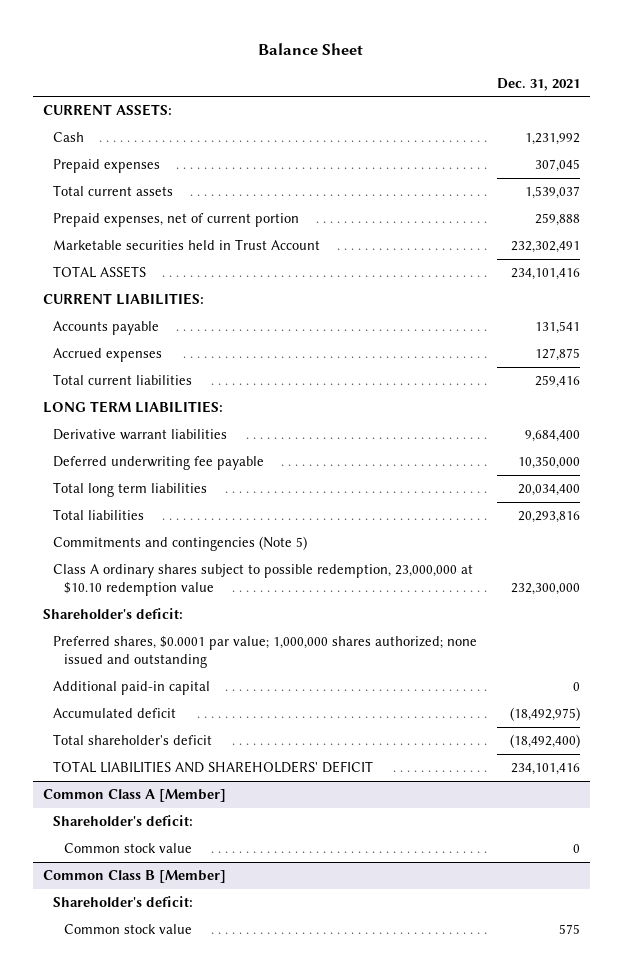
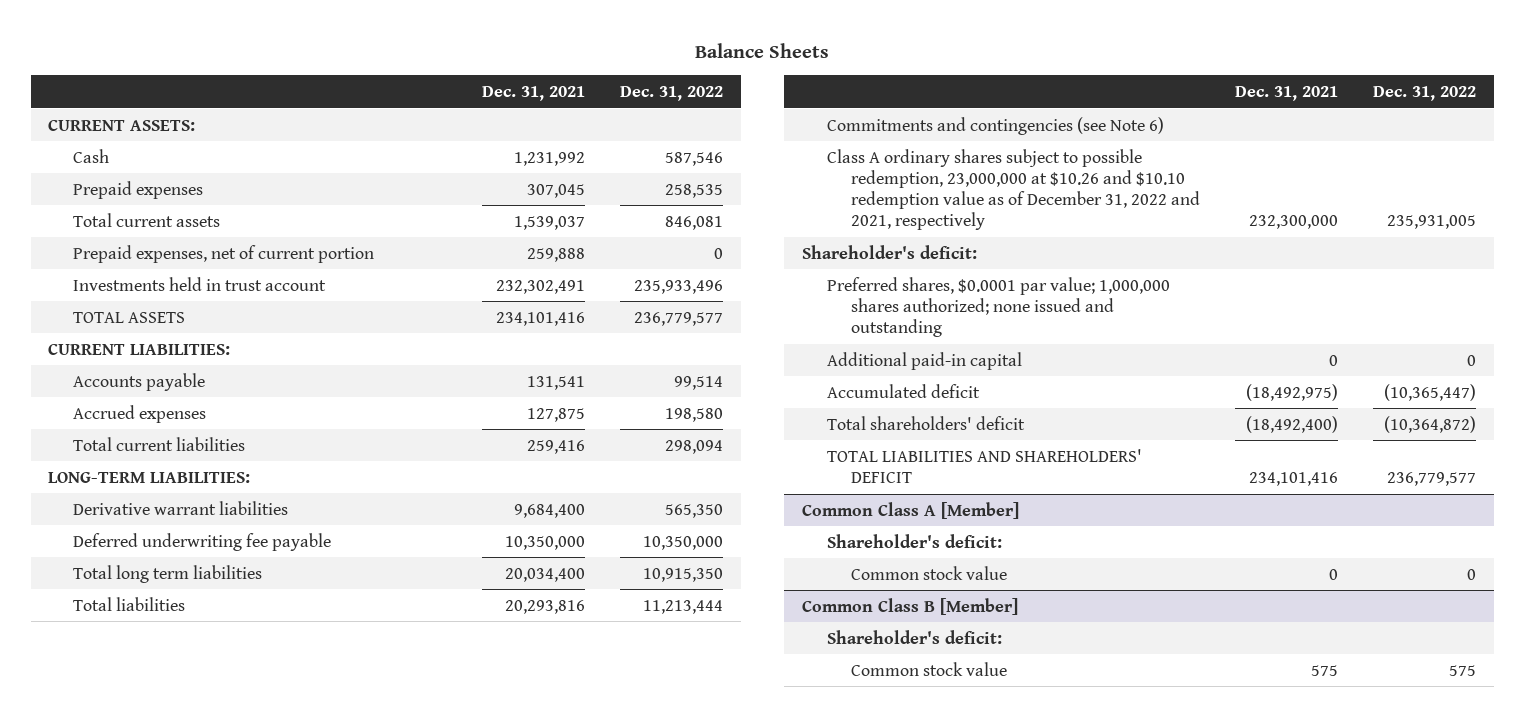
[258,43,364,56] Balance Sheet -> [695,42,830,58] Balance Sheets
none -> [620,85,724,101] Dec. 31, 2022
[53,238,321,250] Marketable securities held in Trust Account -> [73,276,327,291] Investments held in trust account
[42,400,223,413] LONG TERM LIABILITIES: -> [48,471,251,483] LONG-TERM LIABILITIES:
[53,535,308,551] Commitments and contingencies (Note 5) -> [826,116,1164,135] Commitments and contingencies (see Note 6)
[53,563,474,597] Class A ordinary shares subject to possible redemption, 23,000,000 at $10.10 redemption value -> [826,148,1201,231] Class A ordinary shares subject to possible redemption, 23,000,000 at $10.26 and $10.10 redemption value as of December 31, 2022 and 2021, respectively
[53,733,213,745] Total shareholder's deficit -> [826,415,1025,430] Total shareholders' deficit

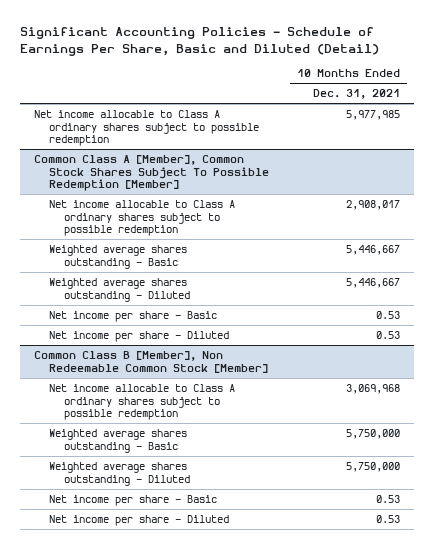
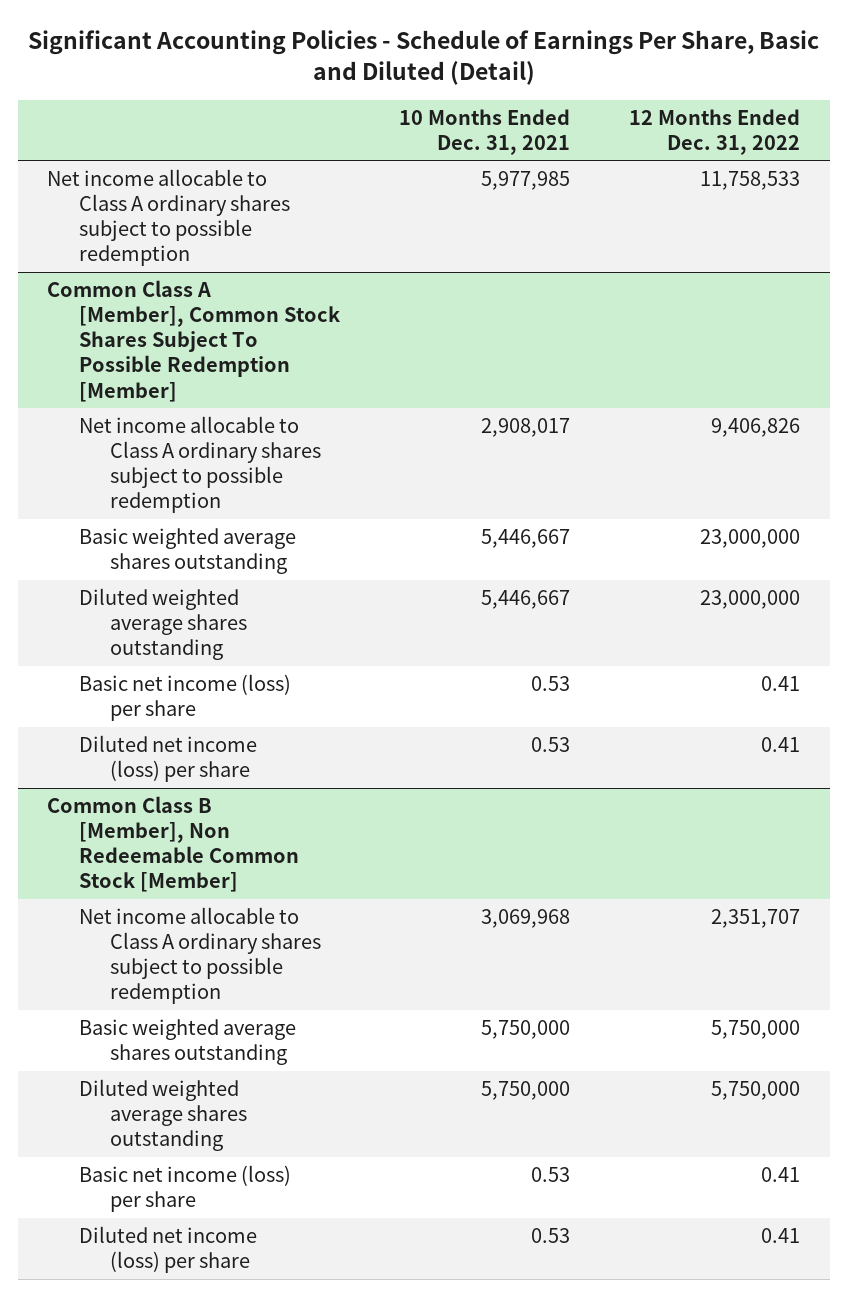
none -> [629,108,801,156] 12 Months Ended Dec. 31, 2022
[49,244,188,269] Weighted average shares outstanding - Basic -> [78,527,296,575] Basic weighted average shares outstanding
[49,277,191,302] Weighted average shares outstanding - Diluted -> [78,587,248,661] Diluted weighted average shares outstanding
[49,310,218,322] Net income per share - Basic -> [78,673,291,722] Basic net income (loss) per share
[49,330,230,342] Net income per share - Diluted -> [78,734,257,783] Diluted net income (loss) per share
[49,428,188,453] Weighted average shares outstanding - Basic -> [78,1018,296,1066] Basic weighted average shares outstanding
[49,461,191,486] Weighted average shares outstanding - Diluted -> [78,1078,248,1152] Diluted weighted average shares outstanding
[49,494,218,506] Net income per share - Basic -> [78,1164,291,1213] Basic net income (loss) per share
[49,514,230,526] Net income per share - Diluted -> [78,1225,257,1274] Diluted net income (loss) per share

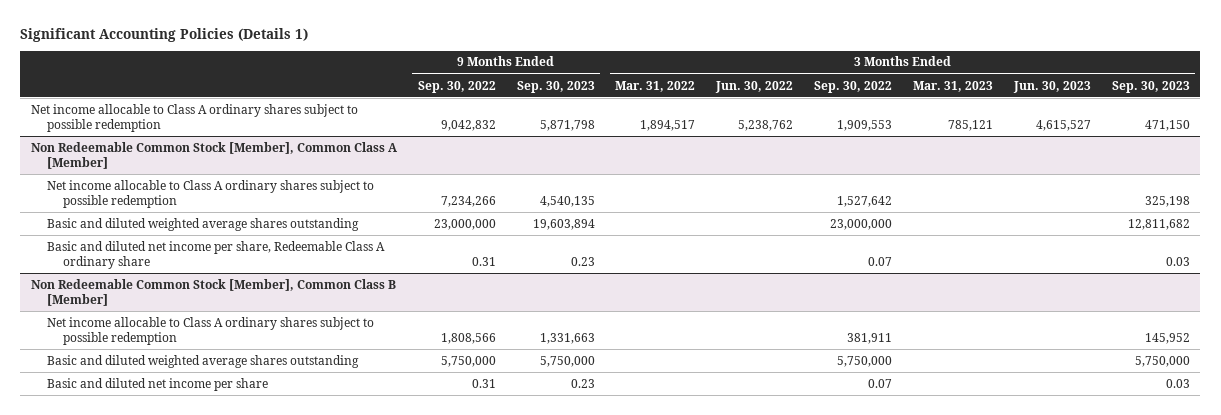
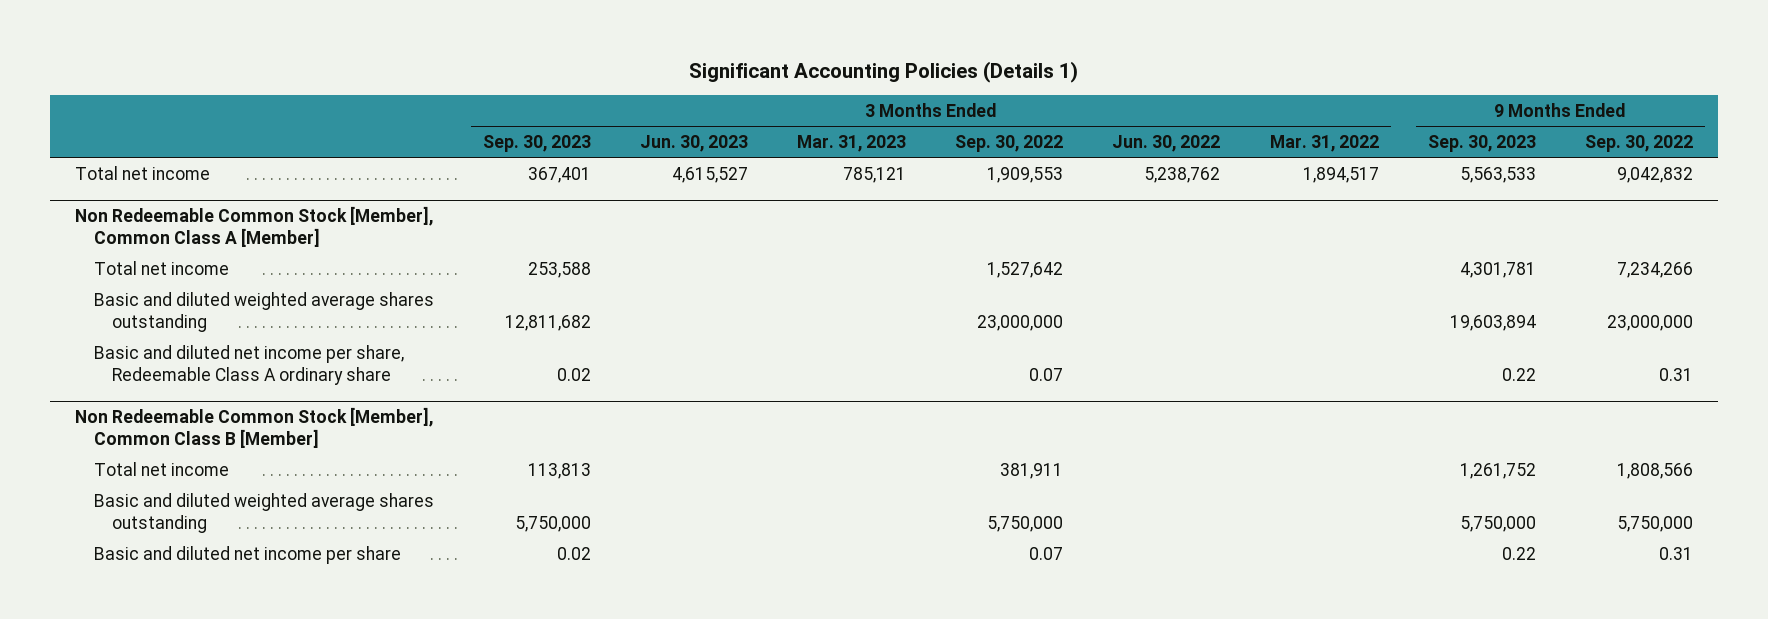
[30,103,358,132] Net income allocable to Class A ordinary shares subject to possible redemption -> none
none -> [74,165,210,180] Total net income
[46,179,374,208] Net income allocable to Class A ordinary shares subject to possible redemption -> none
none -> [93,260,229,275] Total net income
[570,256,595,266] 0.23 -> [1501,368,1536,382] 0.22
[1165,256,1190,266] 0.03 -> [556,368,591,382] 0.02
[46,316,374,345] Net income allocable to Class A ordinary shares subject to possible redemption -> none
none -> [93,461,229,476] Total net income
[570,378,595,388] 0.23 -> [1501,546,1536,560] 0.22
[1165,378,1190,388] 0.03 -> [556,546,591,560] 0.02

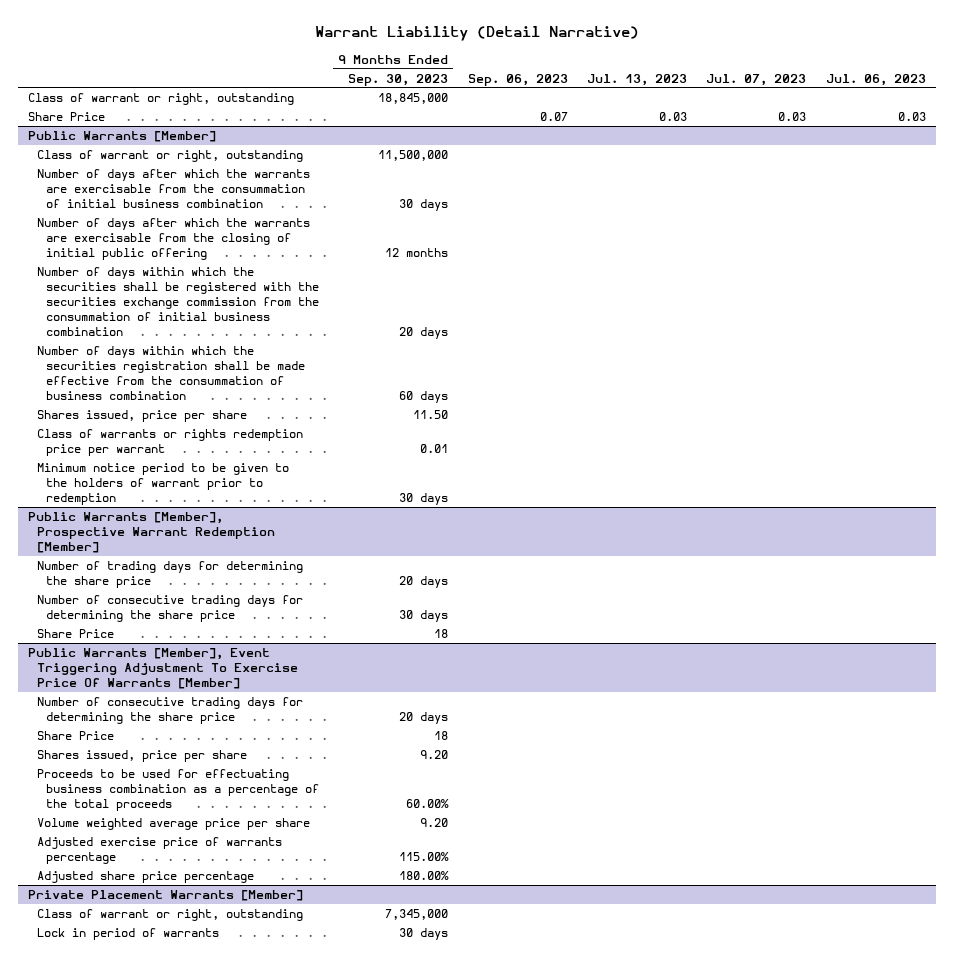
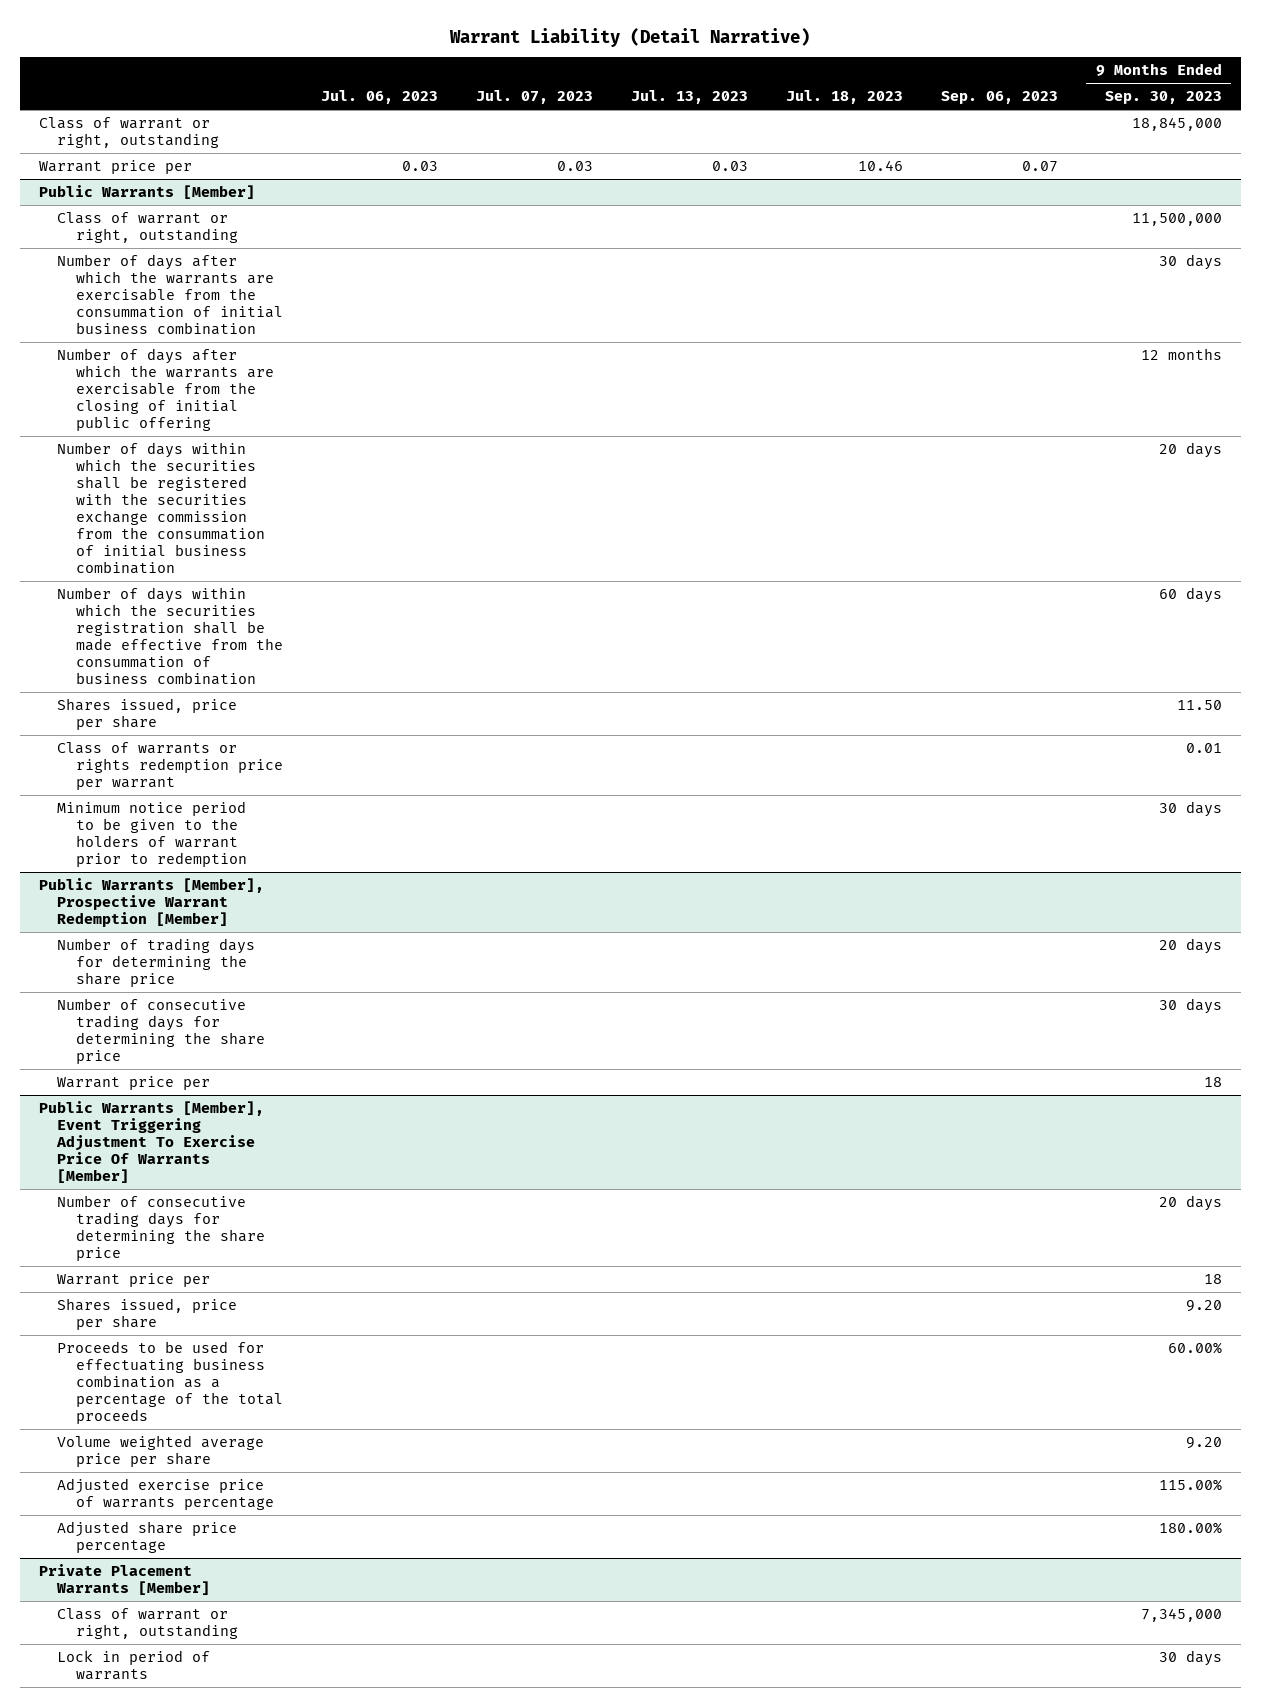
none -> [785,90,903,105] Jul. 18, 2023
[27,112,105,122] Share Price -> [38,160,192,175] Warrant price per
[36,629,114,639] Share Price -> [57,1076,211,1091] Warrant price per
[36,731,114,741] Share Price -> [57,1273,211,1288] Warrant price per

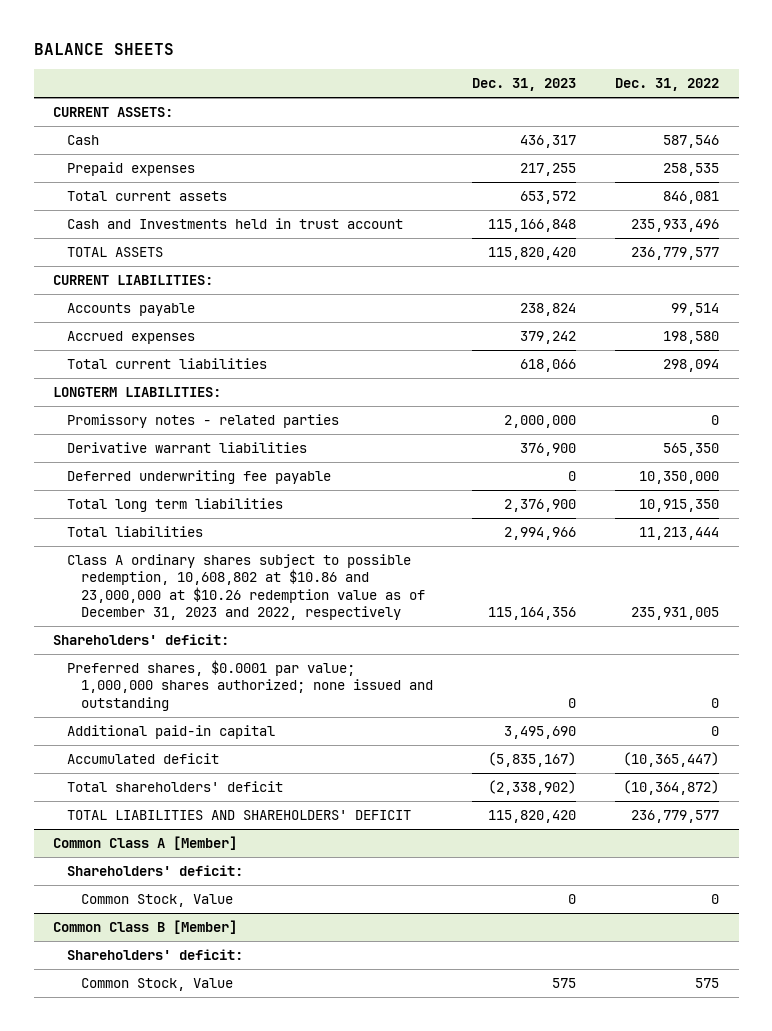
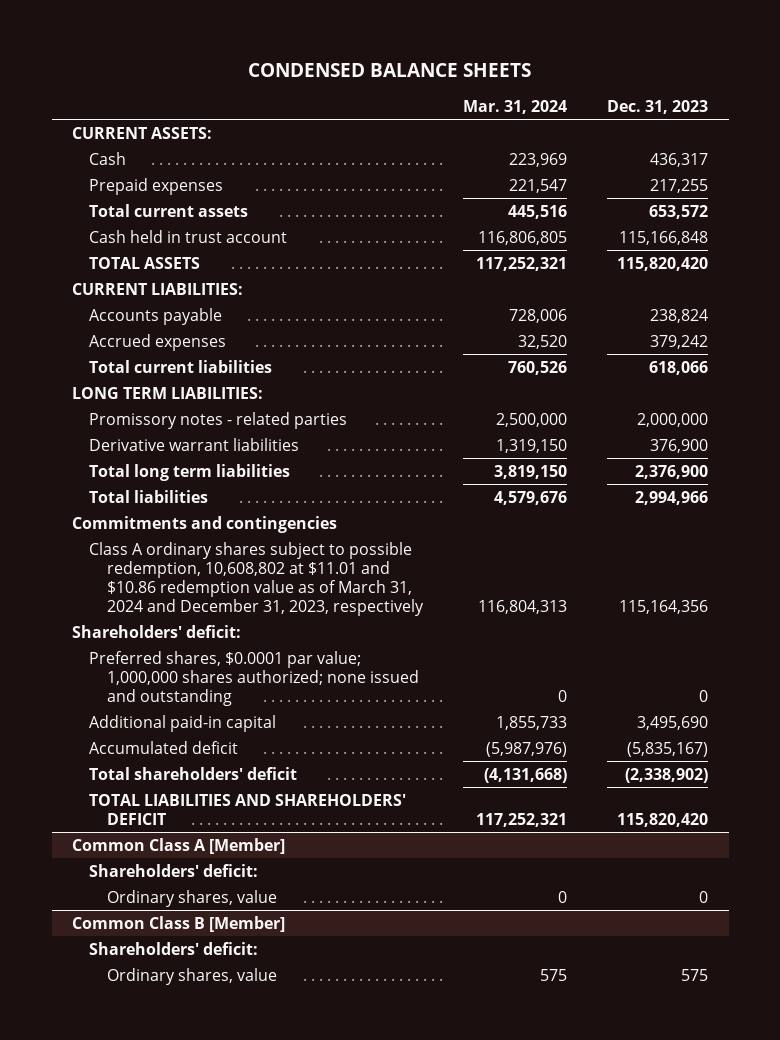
[33,43,174,56] BALANCE SHEETS -> [248,62,532,77] CONDENSED BALANCE SHEETS
[615,78,720,92] Dec. 31, 2022 -> none
none -> [462,99,567,114] Mar. 31, 2024
[67,218,404,230] Cash and Investments held in trust account -> [89,229,288,243] Cash held in trust account
[53,387,222,398] LONGTERM LIABILITIES: -> [72,386,264,399] LONG TERM LIABILITIES:
[67,470,332,485] Deferred underwriting fee payable -> none
none -> [72,515,338,533] Commitments and contingencies
[67,554,426,621] Class A ordinary shares subject to possible redemption, 10,608,802 at $10.86 and 23,000,000 at $10.26 redemption value as of December 31, 2023 and 2022, respectively -> [89,541,424,617] Class A ordinary shares subject to possible redemption, 10,608,802 at $11.01 and $10.86 redemption value as of March 31, 2024 and December 31, 2023, respectively
[81,894,234,908] Common Stock, Value -> [106,889,277,907] Ordinary shares, value
[81,978,234,992] Common Stock, Value -> [106,967,277,985] Ordinary shares, value

